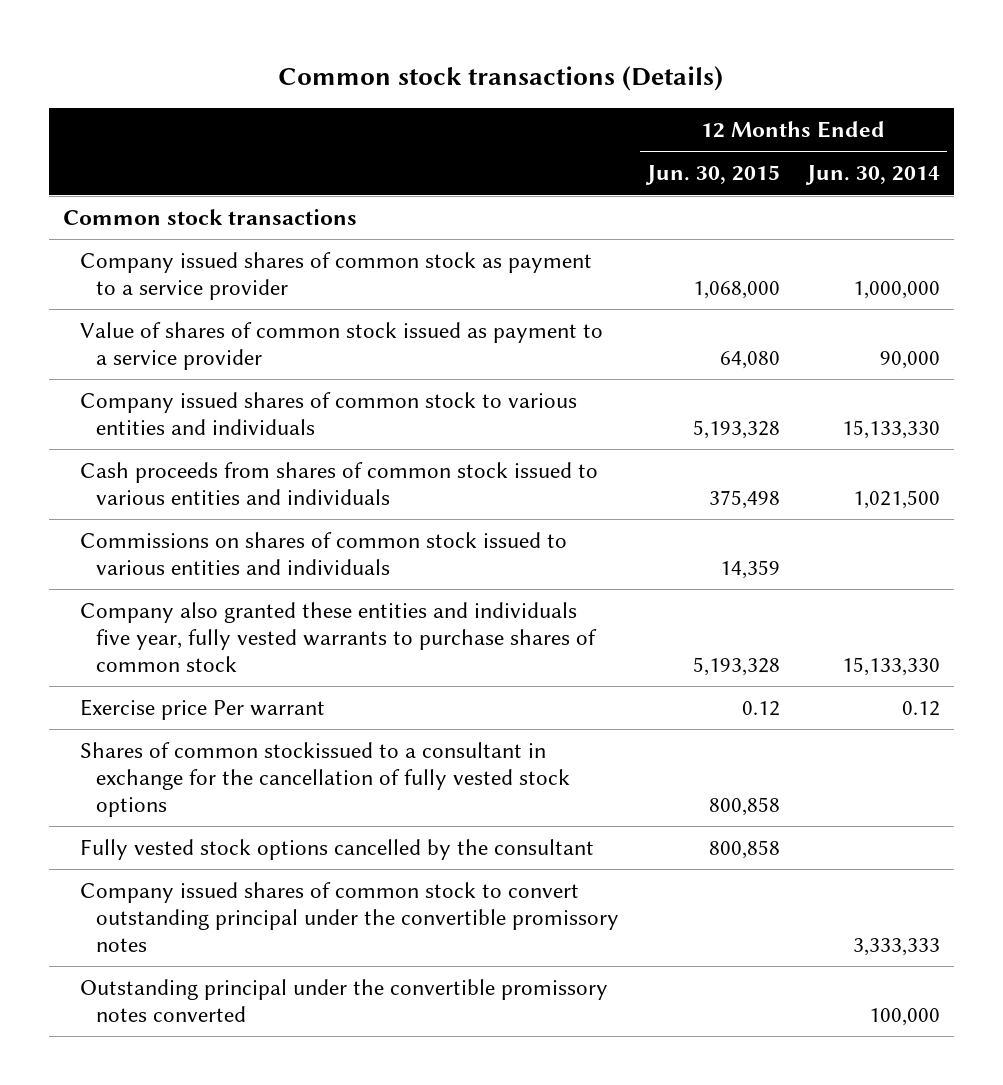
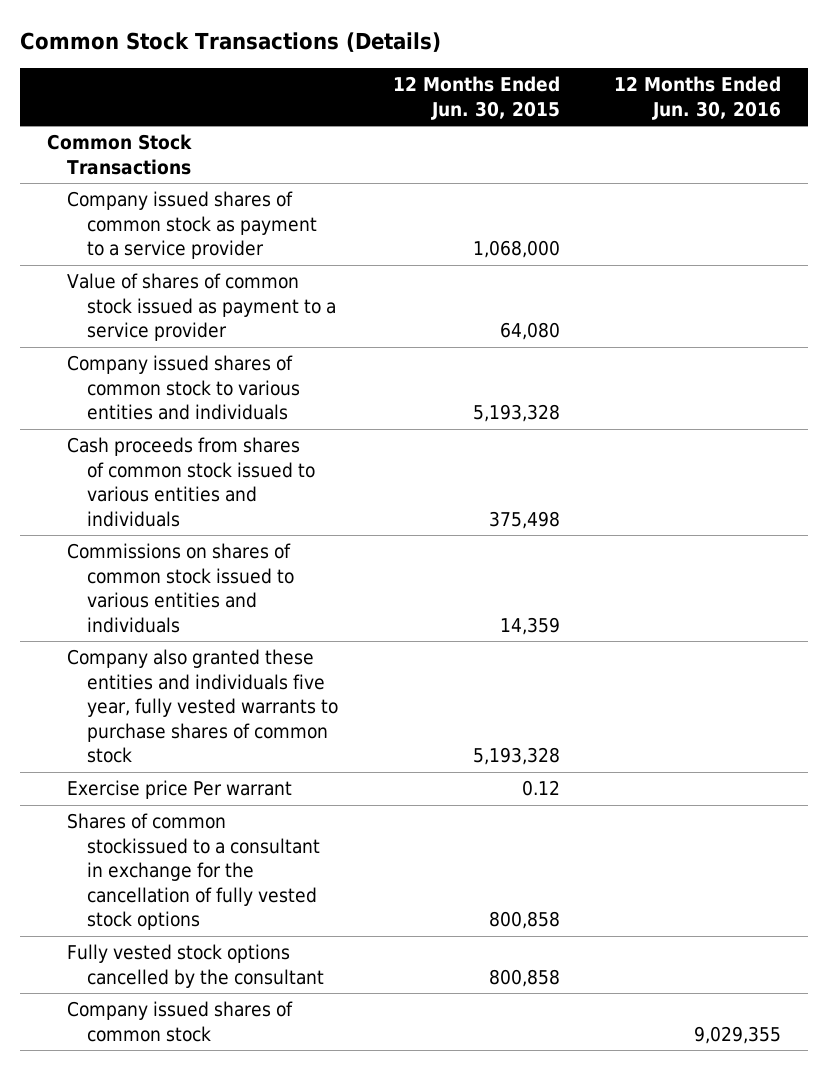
[278,65,724,91] Common stock transactions (Details) -> [20,32,442,53] Common Stock Transactions (Details)
[804,165,940,186] Jun. 30, 2014 -> none
none -> [614,76,782,120] 12 Months Ended Jun. 30, 2016
[62,209,357,226] Common stock transactions -> [47,134,193,175] Common Stock Transactions
[79,882,620,952] Company issued shares of common stock to convert outstanding principal under the convertible promissory notes -> none
[79,979,608,1023] Outstanding principal under the convertible promissory notes converted -> none
none -> [67,1001,294,1042] Company issued shares of common stock

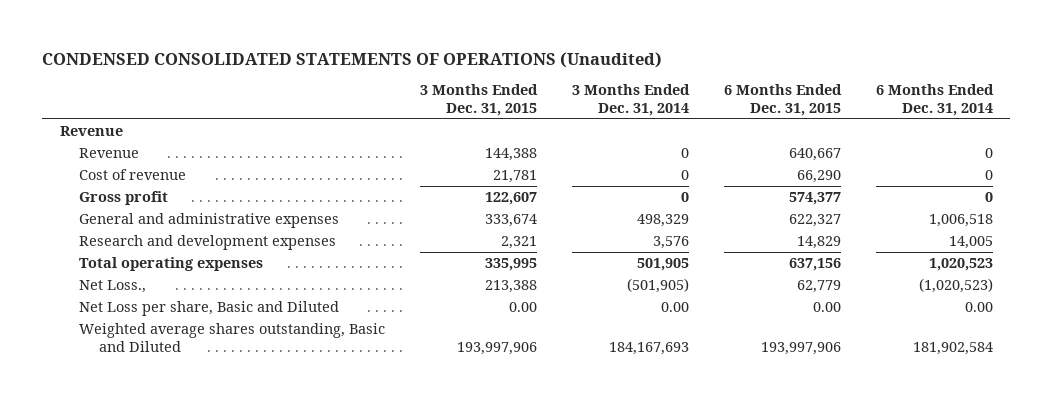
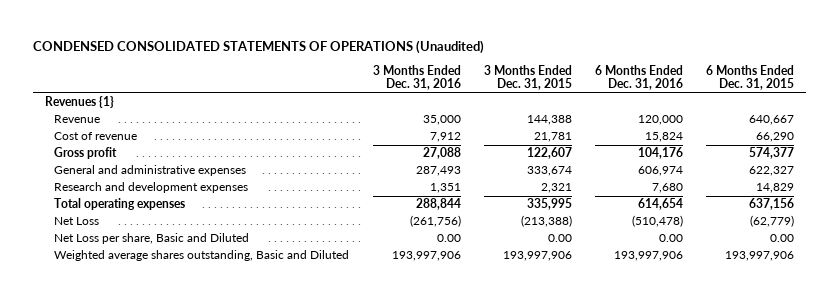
[571,84,690,116] 3 Months Ended Dec. 31, 2014 -> none
[875,84,994,116] 6 Months Ended Dec. 31, 2014 -> none
none -> [372,64,461,91] 3 Months Ended Dec. 31, 2016
none -> [595,64,684,91] 6 Months Ended Dec. 31, 2016
[59,126,123,137] Revenue -> [44,96,114,109] Revenues {1}
[79,280,147,294] Net Loss., -> [54,217,100,226] Net Loss
[485,280,538,294] 213,388 -> [520,215,572,228] (213,388)
[796,280,841,294] 62,779 -> [750,215,795,228] (62,779)

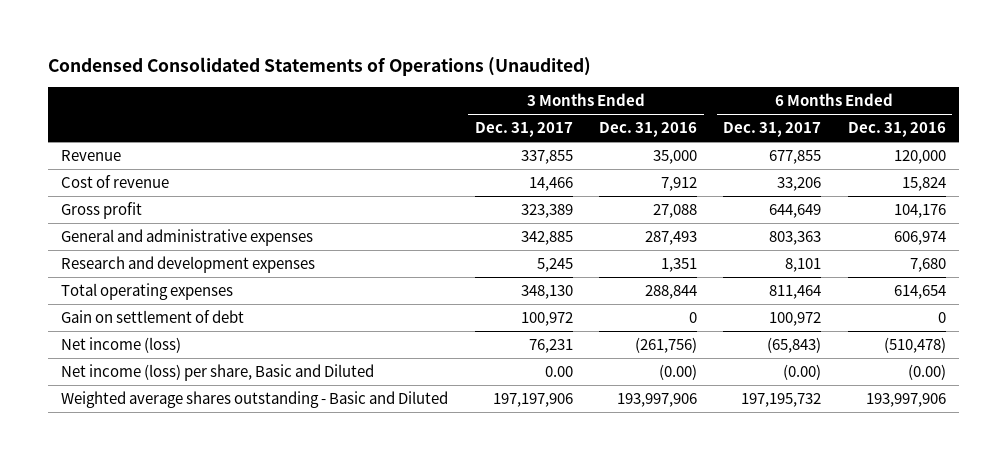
[33,39,485,54] CONDENSED CONSOLIDATED STATEMENTS OF OPERATIONS (Unaudited) -> [48,56,592,76] Condensed Consolidated Statements of Operations (Unaudited)
[483,64,572,91] 3 Months Ended Dec. 31, 2015 -> none
[706,64,795,91] 6 Months Ended Dec. 31, 2015 -> none
none -> [474,122,573,138] Dec. 31, 2017
none -> [723,122,822,138] Dec. 31, 2017
[44,96,114,109] Revenues {1} -> none
none -> [61,310,245,324] Gain on settlement of debt
[54,217,100,226] Net Loss -> [61,337,182,354] Net income (loss)
[54,233,250,245] Net Loss per share, Basic and Diluted -> [61,364,375,382] Net income (loss) per share, Basic and Diluted
[436,234,461,243] 0.00 -> [658,364,697,381] (0.00)
[659,234,684,243] 0.00 -> [907,364,946,381] (0.00)
[54,250,350,262] Weighted average shares outstanding, Basic and Diluted -> [61,391,449,409] Weighted average shares outstanding - Basic and Diluted

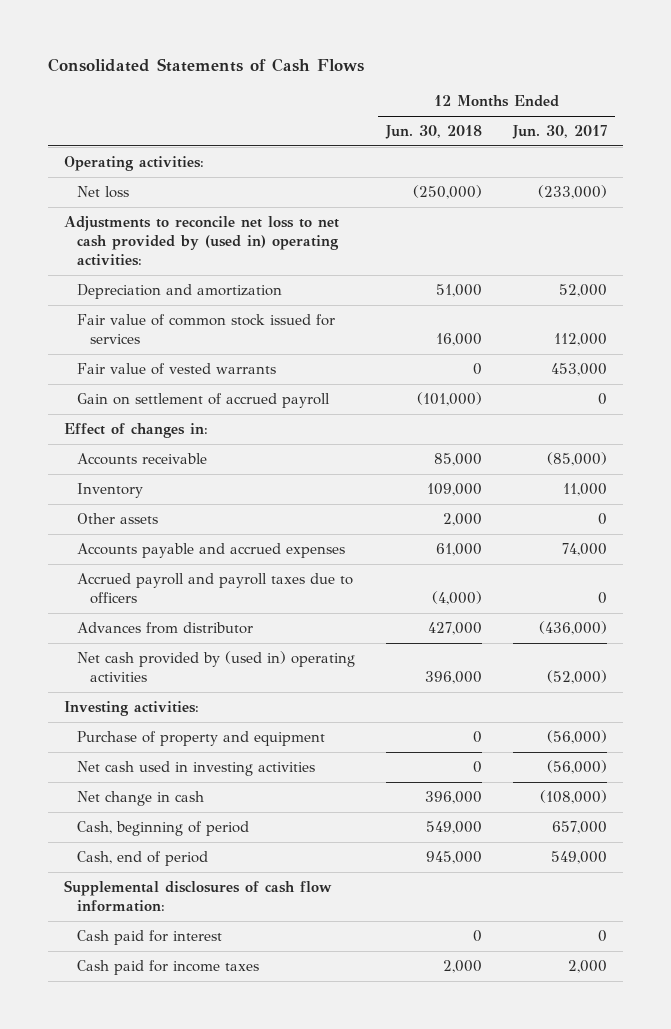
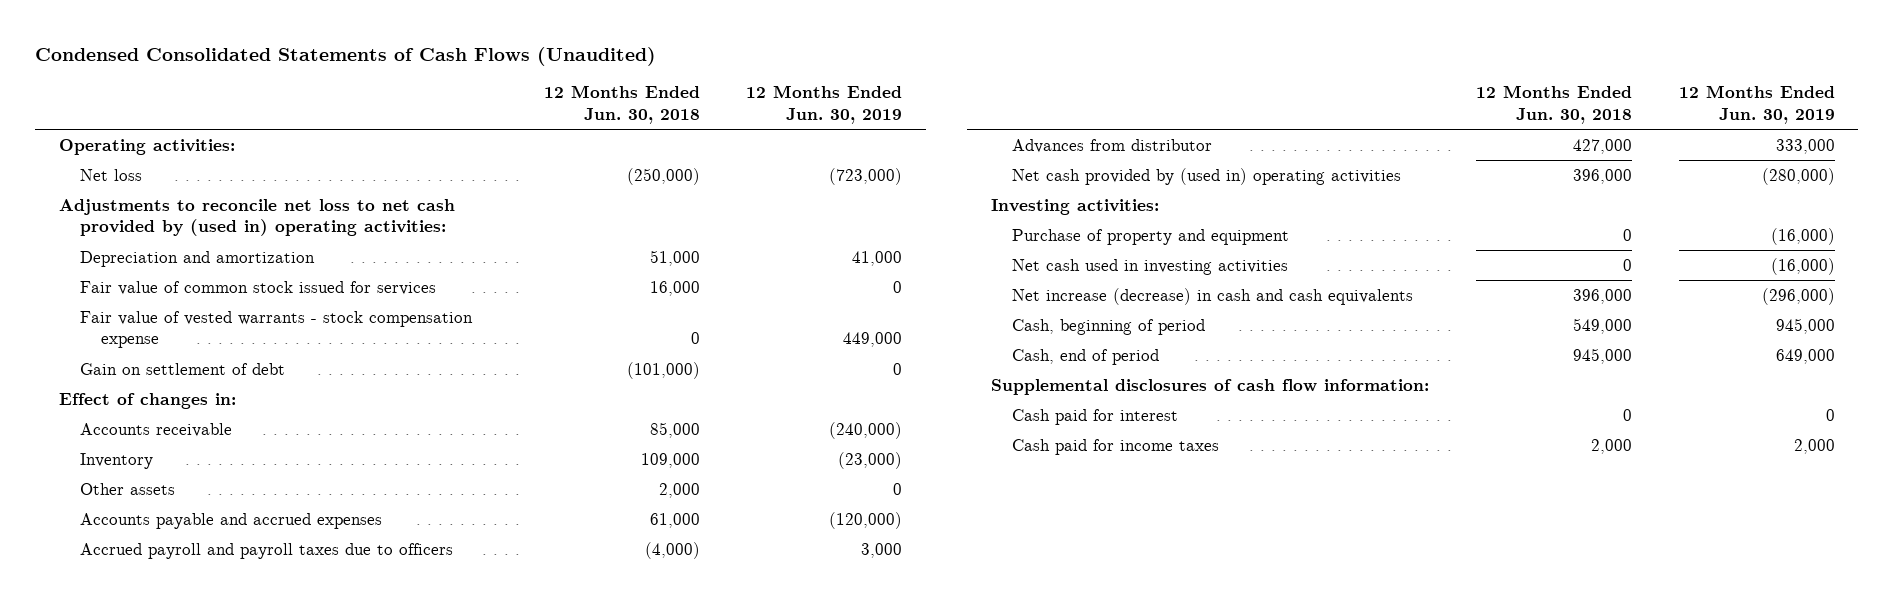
[47,58,364,73] Consolidated Statements of Cash Flows -> [35,46,657,66] Condensed Consolidated Statements of Cash Flows (Unaudited)
[512,125,608,140] Jun. 30, 2017 -> none
none -> [746,85,903,124] 12 Months Ended Jun. 30, 2019
[76,363,276,376] Fair value of vested warrants -> [79,310,473,349] Fair value of vested warrants - stock compensation expense
[76,393,330,409] Gain on settlement of accrued payroll -> [79,362,285,375] Gain on settlement of debt
[76,791,204,807] Net change in cash -> [1011,287,1413,305] Net increase (decrease) in cash and cash equivalents

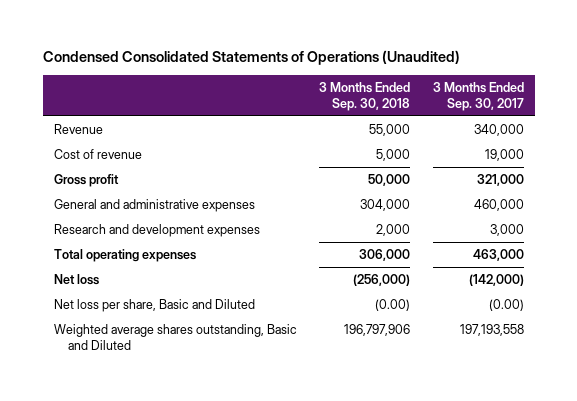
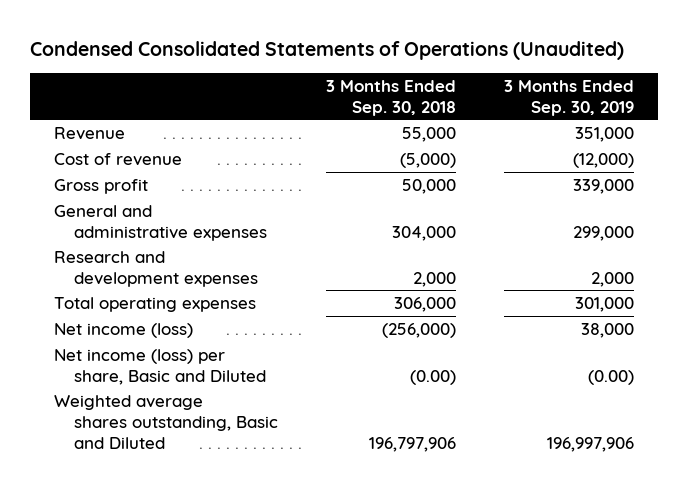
[432,81,524,111] 3 Months Ended Sep. 30, 2017 -> none
none -> [504,79,635,116] 3 Months Ended Sep. 30, 2019
[376,149,411,162] 5,000 -> [399,152,456,168] (5,000)
[53,274,99,286] Net loss -> [53,322,193,338] Net income (loss)
[53,299,255,313] Net loss per share, Basic and Diluted -> [53,348,266,385] Net income (loss) per share, Basic and Diluted

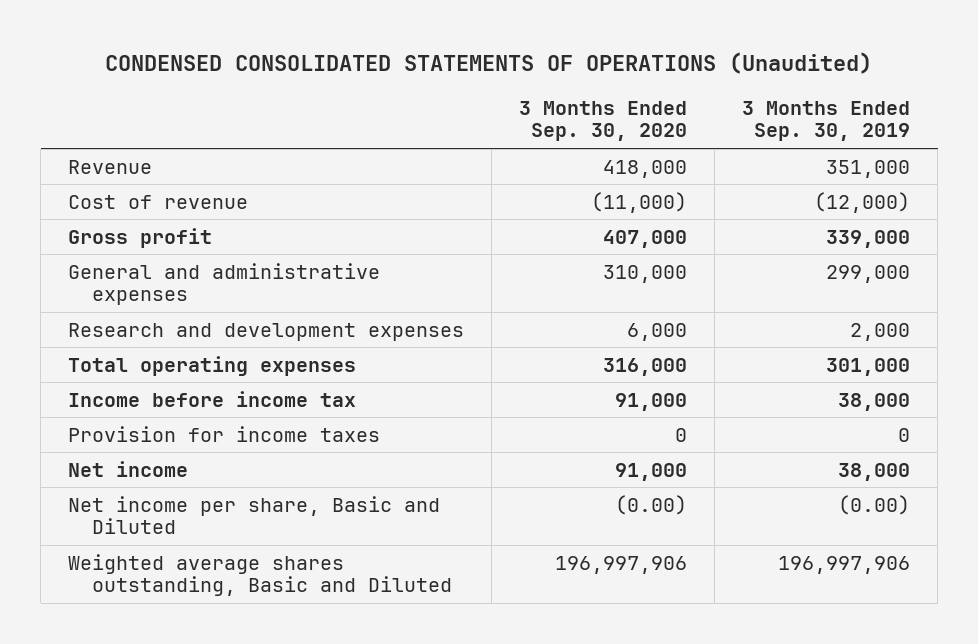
[29,41,624,61] Condensed Consolidated Statements of Operations (Unaudited) -> [105,51,873,74] CONDENSED CONSOLIDATED STATEMENTS OF OPERATIONS (Unaudited)
[325,79,456,116] 3 Months Ended Sep. 30, 2018 -> none
none -> [519,100,688,142] 3 Months Ended Sep. 30, 2020
none -> [68,390,357,407] Income before income tax
none -> [68,425,381,442] Provision for income taxes
[53,322,193,338] Net income (loss) -> [68,460,189,477] Net income
[53,348,266,385] Net income (loss) per share, Basic and Diluted -> [68,495,441,535] Net income per share, Basic and Diluted

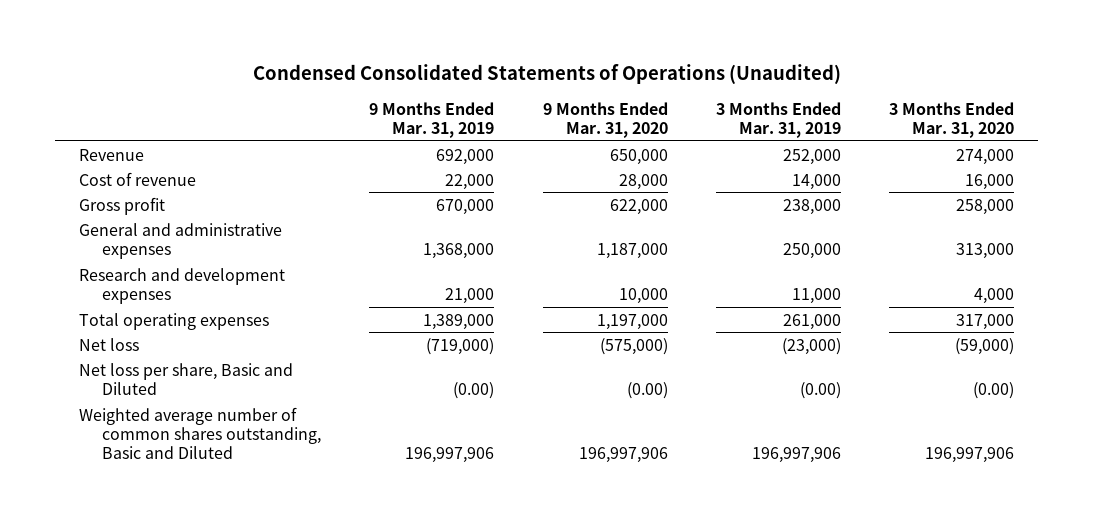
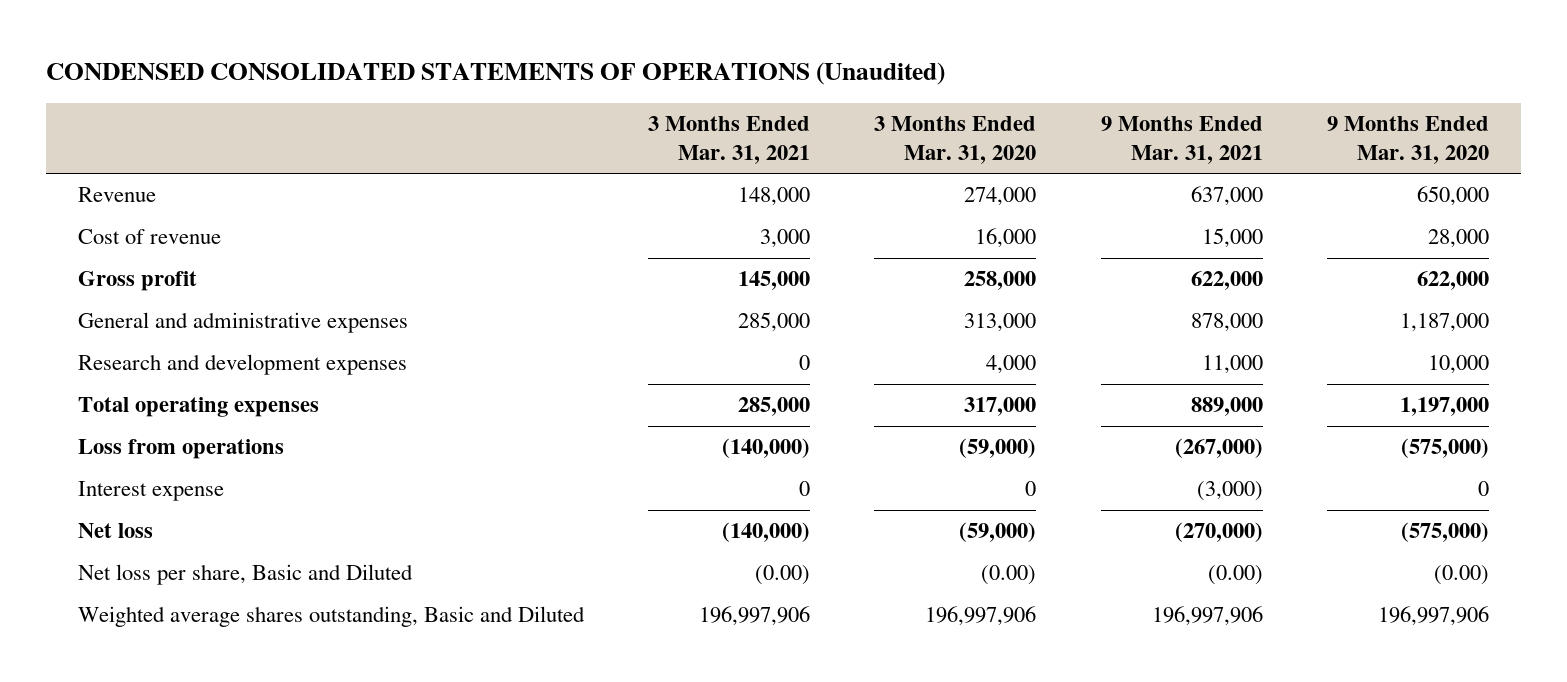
[252,63,841,84] Condensed Consolidated Statements of Operations (Unaudited) -> [45,62,945,86] CONDENSED CONSOLIDATED STATEMENTS OF OPERATIONS (Unaudited)
[369,101,495,138] 9 Months Ended Mar. 31, 2019 -> none
[715,101,841,138] 3 Months Ended Mar. 31, 2019 -> none
none -> [648,115,811,164] 3 Months Ended Mar. 31, 2021
none -> [1100,115,1263,164] 9 Months Ended Mar. 31, 2021
none -> [77,439,284,460] Loss from operations
none -> [77,481,224,502] Interest expense
[78,406,322,460] Weighted average number of common shares outstanding, Basic and Diluted -> [77,606,585,628] Weighted average shares outstanding, Basic and Diluted

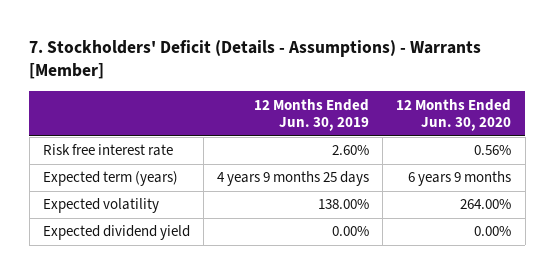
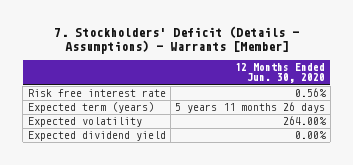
[254,98,370,132] 12 Months Ended Jun. 30, 2019 -> none
[408,171,512,187] 6 years 9 months -> [175,102,326,114] 5 years 11 months 26 days

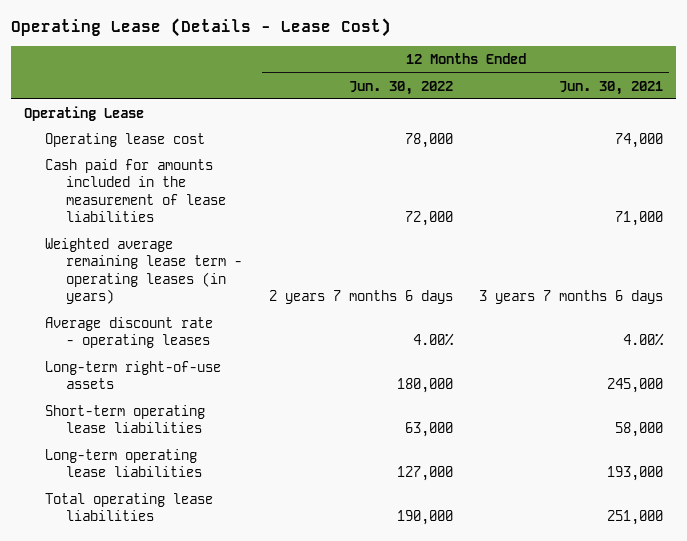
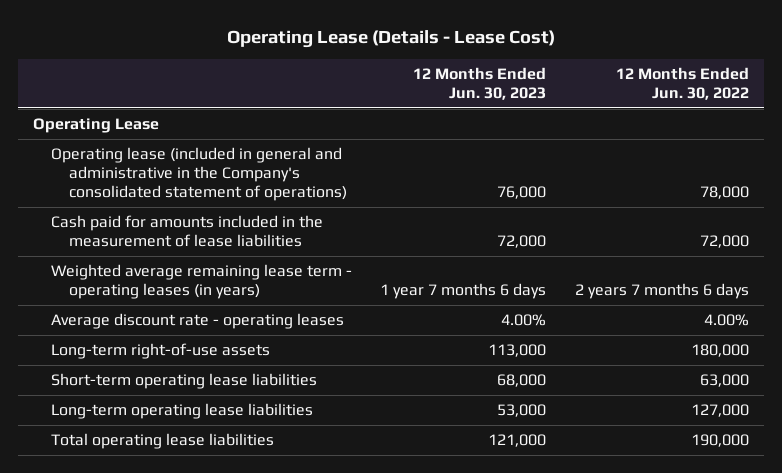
[558,80,663,95] Jun. 30, 2021 -> none
none -> [413,66,547,100] 12 Months Ended Jun. 30, 2023
[45,132,206,147] Operating lease cost -> [50,147,347,202] Operating lease (included in general and administrative in the Company's consolidated statement of operations)

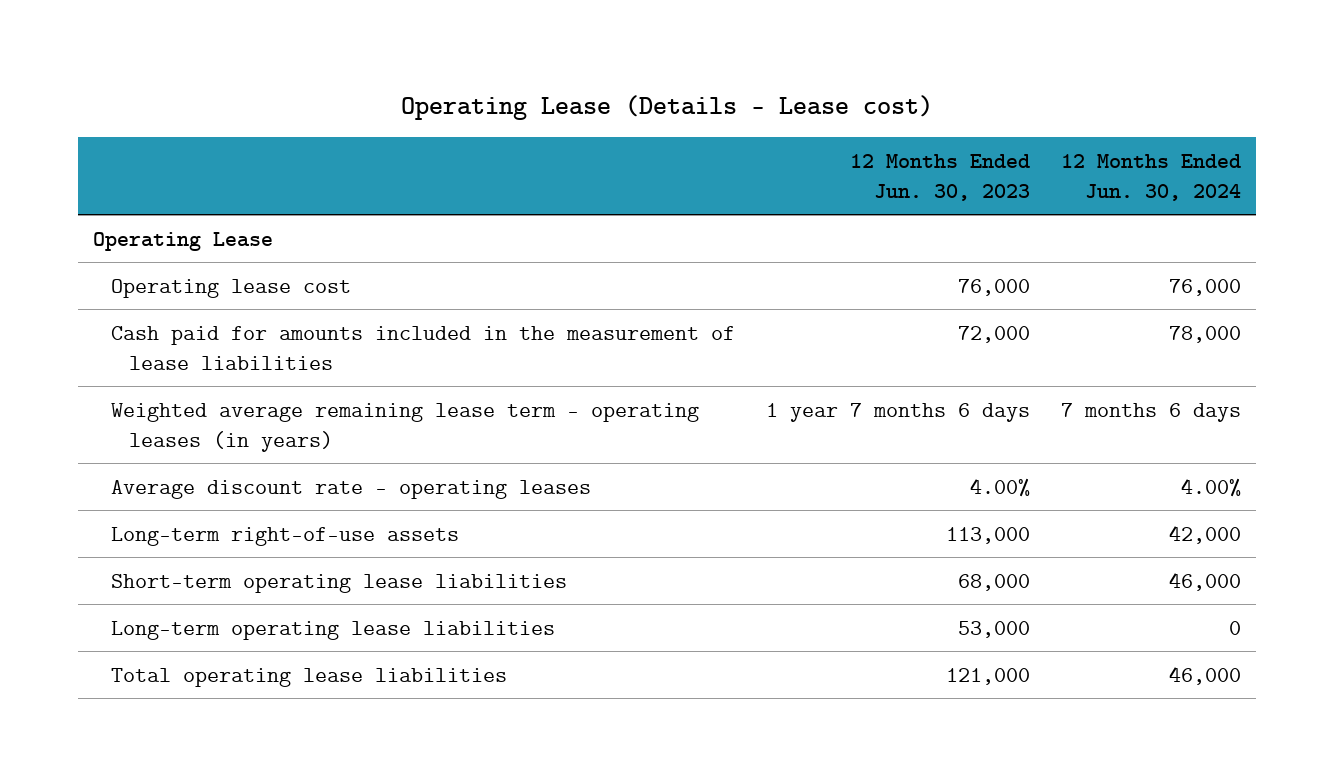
[226,29,555,48] Operating Lease (Details - Lease Cost) -> [400,94,933,120] Operating Lease (Details - Lease cost)
[616,66,750,100] 12 Months Ended Jun. 30, 2022 -> none
none -> [1060,153,1241,201] 12 Months Ended Jun. 30, 2024
[50,147,347,202] Operating lease (included in general and administrative in the Company's consolidated statement of operations) -> [111,278,352,298] Operating lease cost

